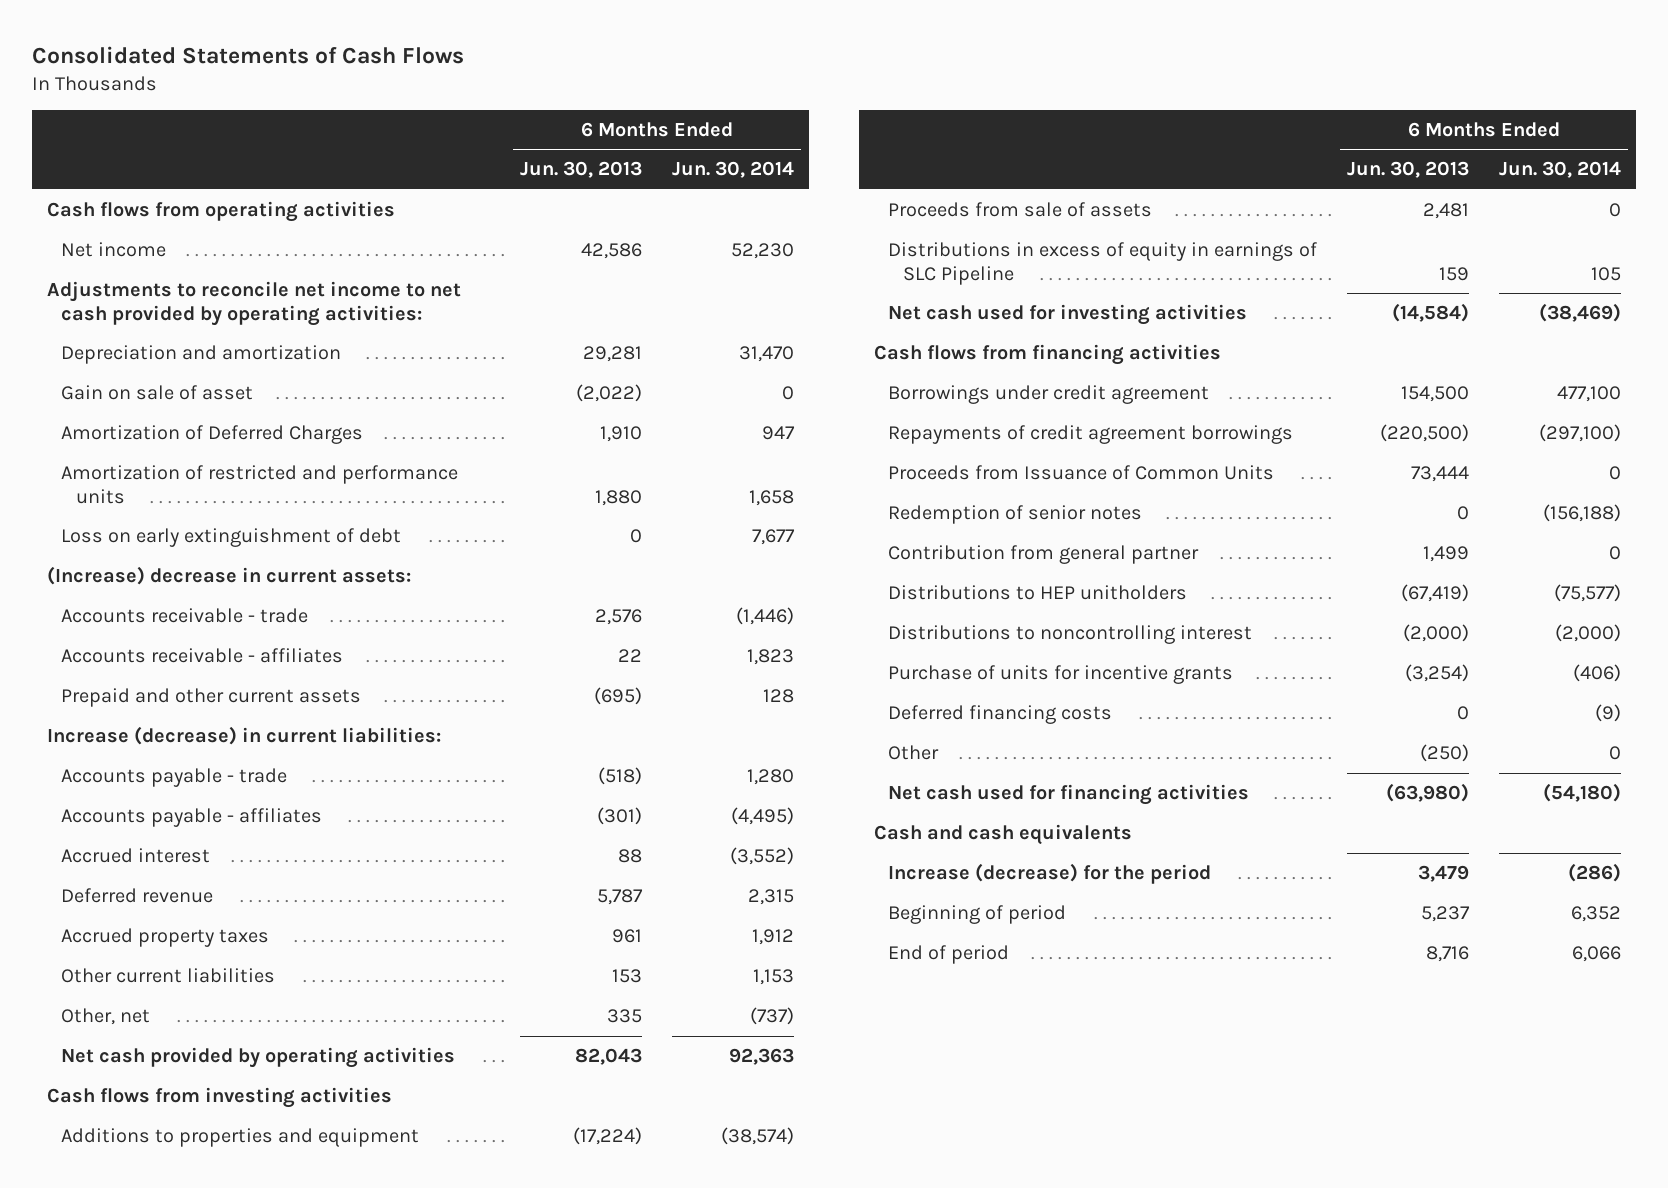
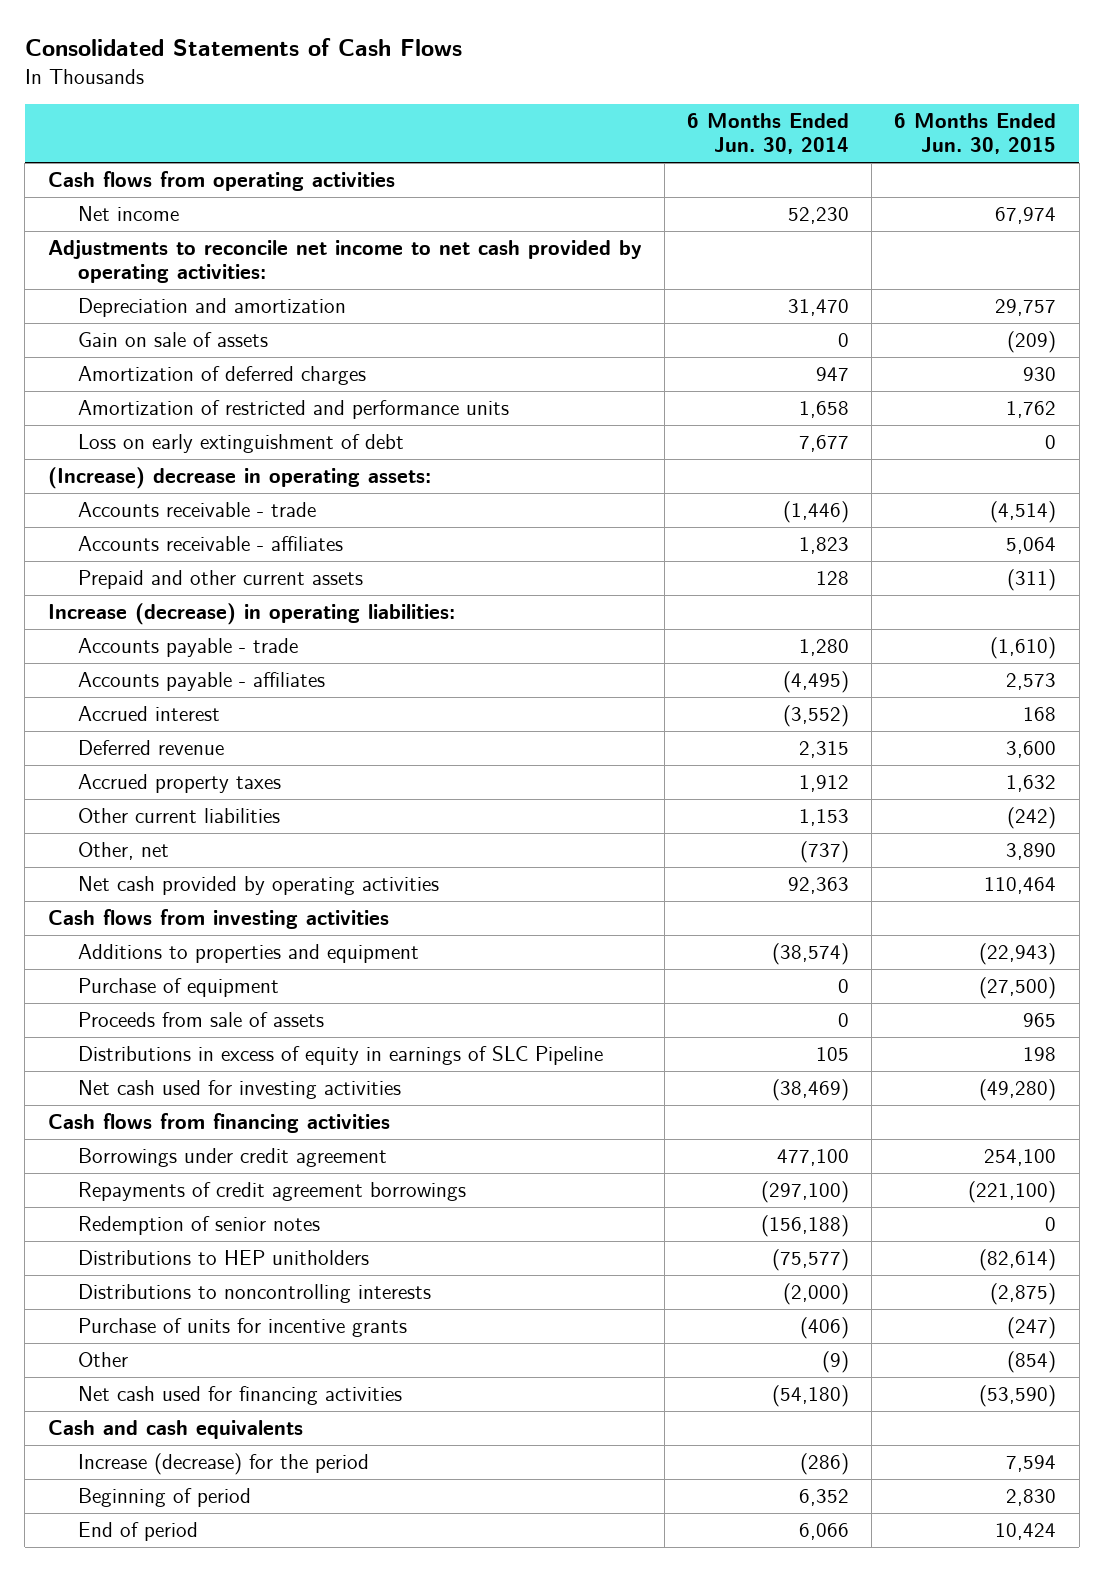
[520,161,643,179] Jun. 30, 2013 -> none
none -> [894,113,1057,155] 6 Months Ended Jun. 30, 2015
[61,385,254,401] Gain on sale of asset -> [78,331,269,347] Gain on sale of assets
[61,425,364,445] Amortization of Deferred Charges -> [78,365,367,385] Amortization of deferred charges
[46,566,411,586] (Increase) decrease in current assets: -> [47,466,431,489] (Increase) decrease in operating assets:
[46,726,441,746] Increase (decrease) in current liabilities: -> [47,602,455,625] Increase (decrease) in operating liabilities:
none -> [78,977,280,997] Purchase of equipment
[888,465,1275,481] Proceeds from Issuance of Common Units -> none
[888,545,1200,565] Contribution from general partner -> none
[888,625,1253,645] Distributions to noncontrolling interest -> [78,1283,432,1303] Distributions to noncontrolling interests
[888,705,1113,725] Deferred financing costs -> none
[1608,746,1621,761] 0 -> [822,1350,850,1373] (9)

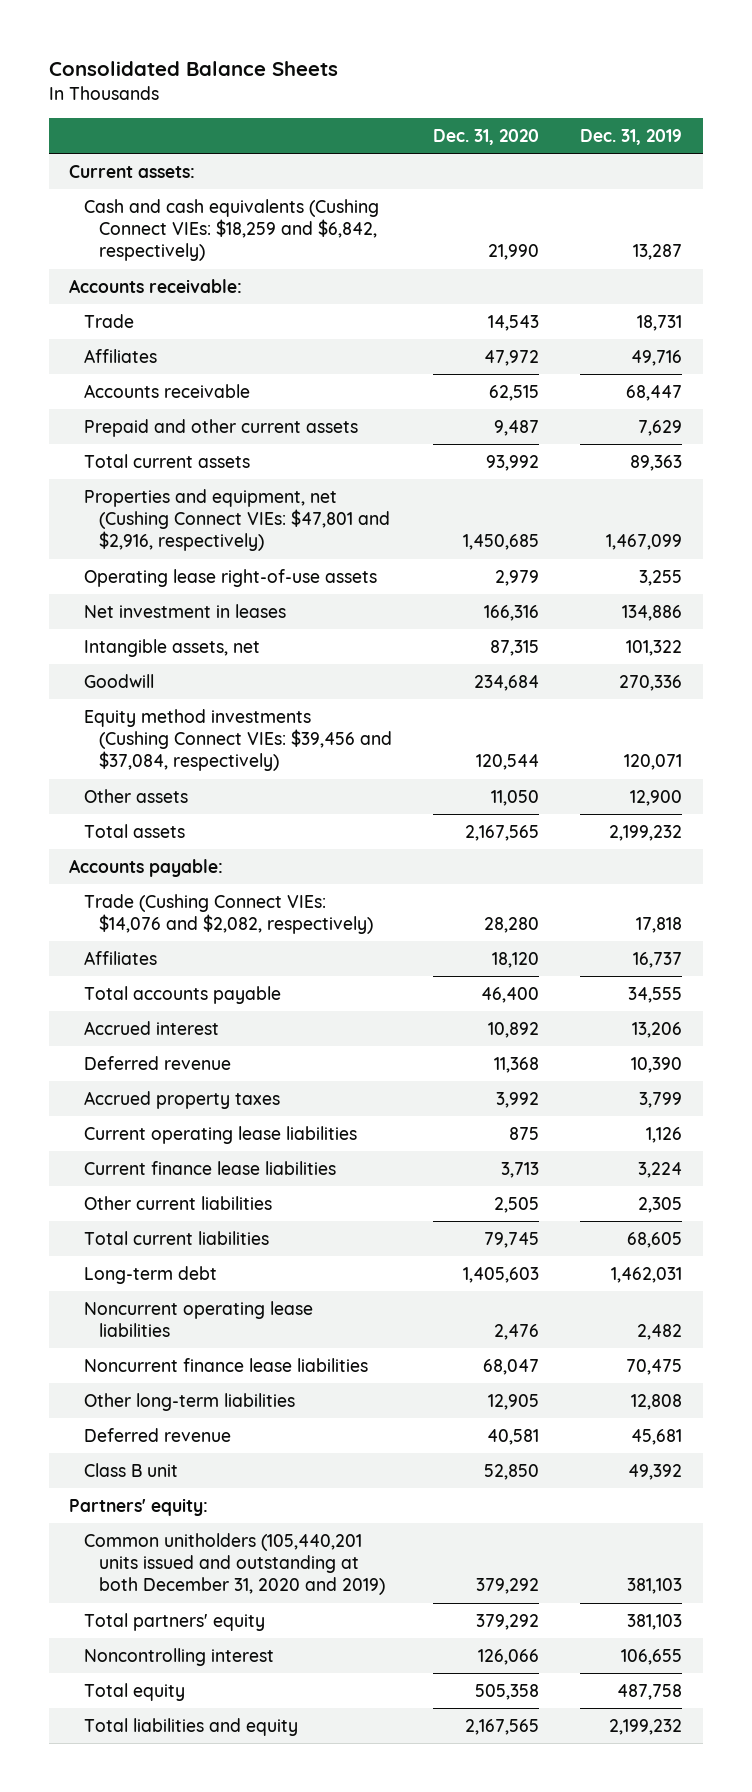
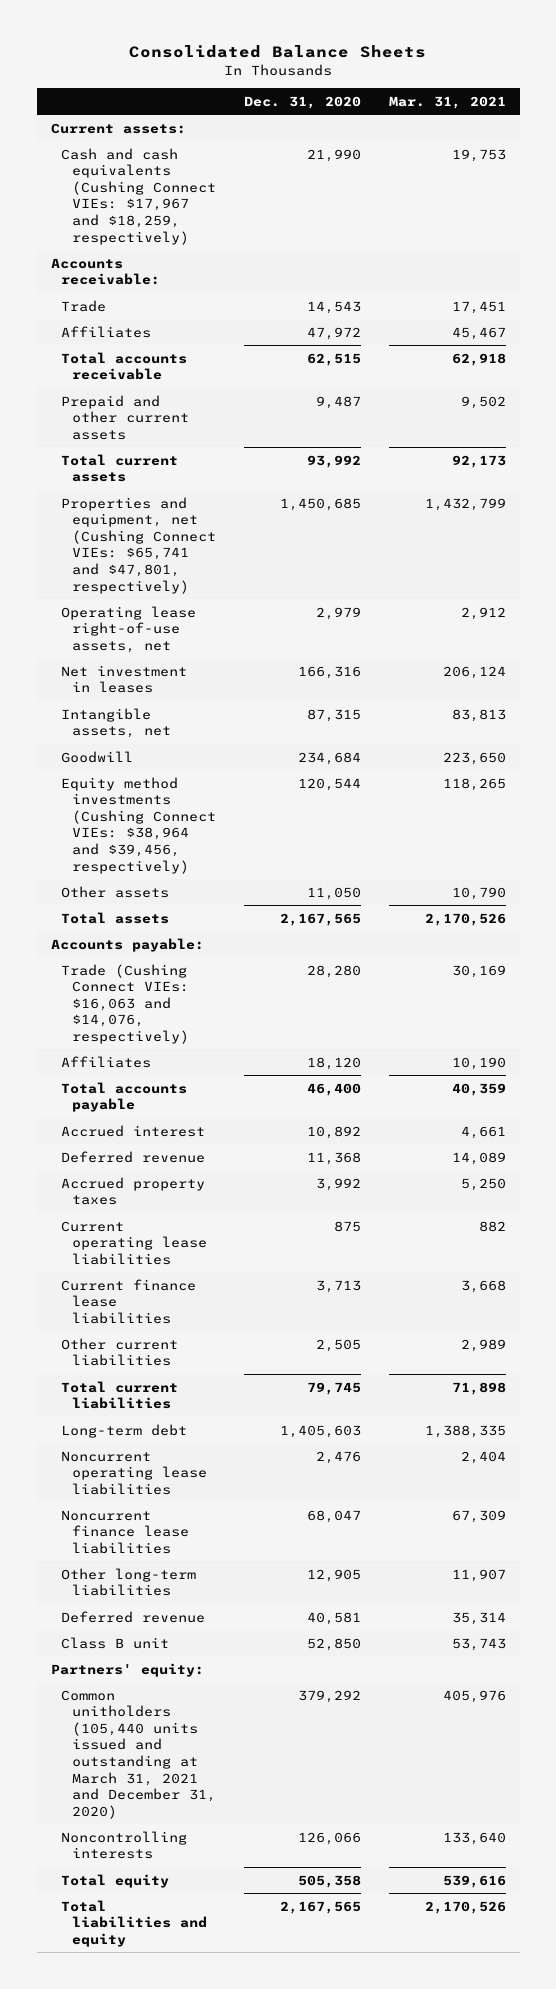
[580,128,683,145] Dec. 31, 2019 -> none
none -> [388,95,506,109] Mar. 31, 2021
[84,198,380,262] Cash and cash equivalents (Cushing Connect VIEs: $18,259 and $6,842, respectively) -> [61,147,217,245] Cash and cash equivalents (Cushing Connect VIEs: $17,967 and $18,259, respectively)
[84,383,251,398] Accounts receivable -> [61,351,188,381] Total accounts receivable
[84,488,390,552] Properties and equipment, net (Cushing Connect VIEs: $47,801 and $2,916, respectively) -> [61,496,217,594] Properties and equipment, net (Cushing Connect VIEs: $65,741 and $47,801, respectively)
[84,568,378,587] Operating lease right-of-use assets -> [61,605,197,653] Operating lease right-of-use assets, net
[84,708,392,772] Equity method investments (Cushing Connect VIEs: $39,456 and $37,084, respectively) -> [61,776,217,874] Equity method investments (Cushing Connect VIEs: $38,964 and $39,456, respectively)
[84,893,373,935] Trade (Cushing Connect VIEs: $14,076 and $2,082, respectively) -> [61,963,190,1044] Trade (Cushing Connect VIEs: $16,063 and $14,076, respectively)
[84,1612,266,1631] Total partners' equity -> none
[84,1532,385,1596] Common unitholders (105,440,201 units issued and outstanding at both December 31, 2020 and 2019) -> [61,1689,217,1819] Common unitholders (105,440 units issued and outstanding at March 31, 2021 and December 31, 2020)
[84,1647,275,1666] Noncontrolling interest -> [61,1830,188,1860] Noncontrolling interests

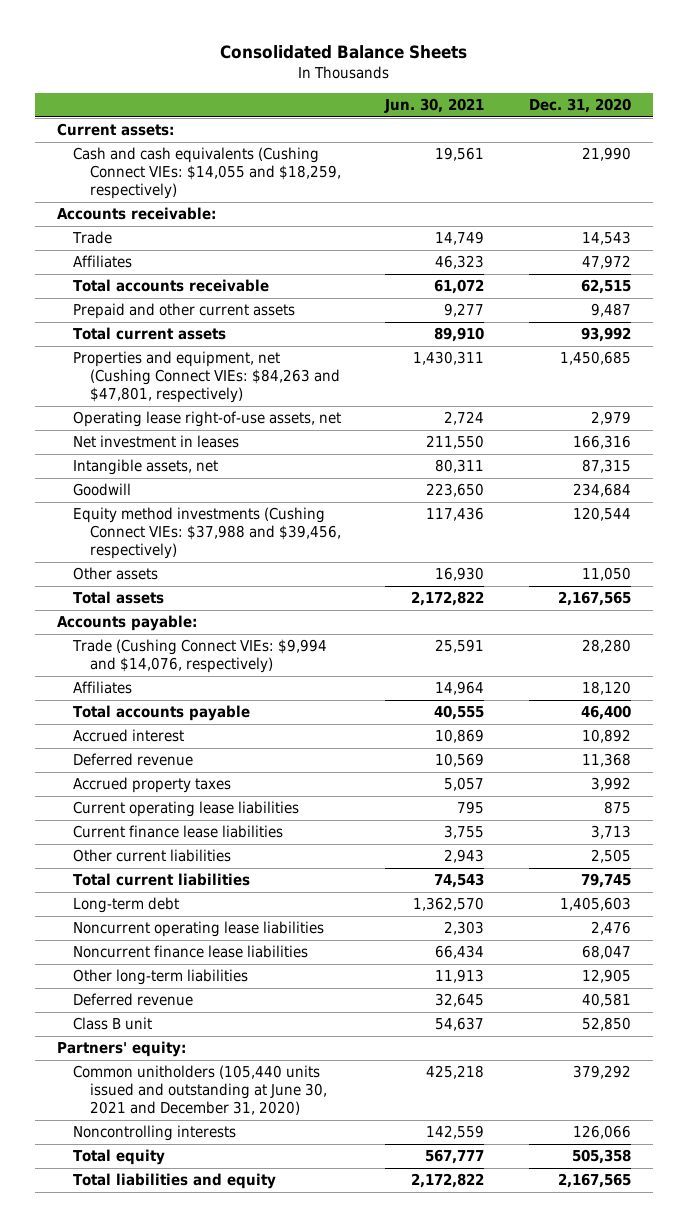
[388,95,506,109] Mar. 31, 2021 -> none
none -> [384,98,485,114] Jun. 30, 2021
[61,147,217,245] Cash and cash equivalents (Cushing Connect VIEs: $17,967 and $18,259, respectively) -> [73,147,341,200] Cash and cash equivalents (Cushing Connect VIEs: $14,055 and $18,259, respectively)
[61,496,217,594] Properties and equipment, net (Cushing Connect VIEs: $65,741 and $47,801, respectively) -> [73,351,340,404] Properties and equipment, net (Cushing Connect VIEs: $84,263 and $47,801, respectively)
[61,776,217,874] Equity method investments (Cushing Connect VIEs: $38,964 and $39,456, respectively) -> [73,507,341,560] Equity method investments (Cushing Connect VIEs: $37,988 and $39,456, respectively)
[61,963,190,1044] Trade (Cushing Connect VIEs: $16,063 and $14,076, respectively) -> [72,639,328,674] Trade (Cushing Connect VIEs: $9,994 and $14,076, respectively)
[61,1689,217,1819] Common unitholders (105,440 units issued and outstanding at March 31, 2021 and December 31, 2020) -> [73,1065,327,1116] Common unitholders (105,440 units issued and outstanding at June 30, 2021 and December 31, 2020)

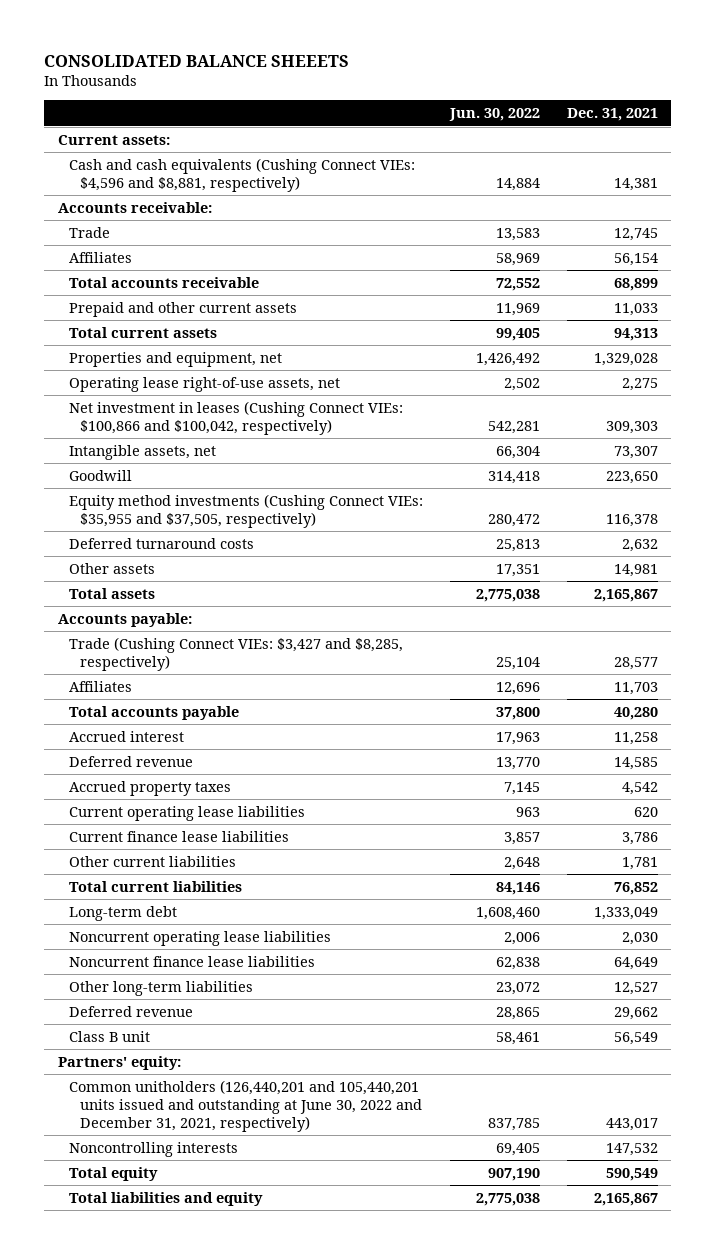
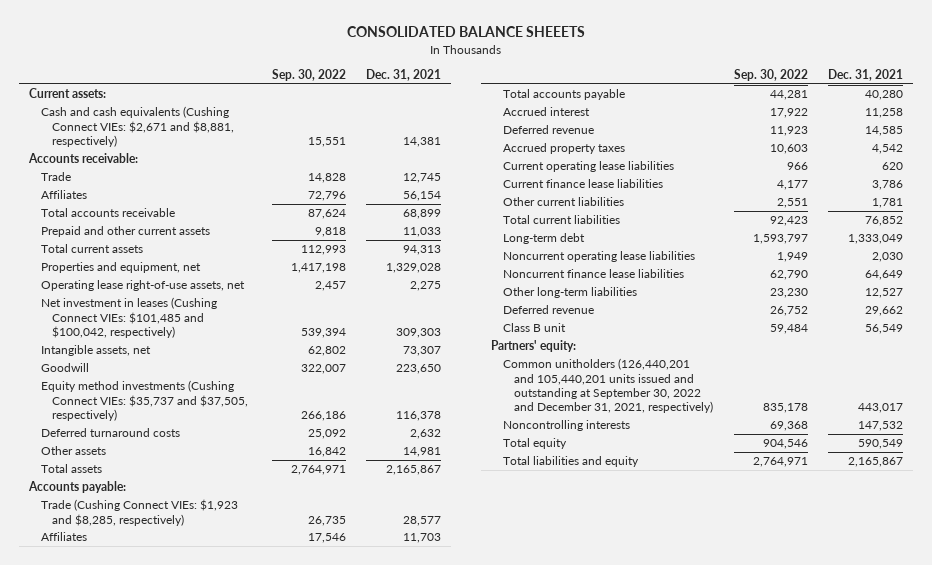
[448,108,540,122] Jun. 30, 2022 -> none
none -> [271,68,346,81] Sep. 30, 2022
[68,157,415,192] Cash and cash equivalents (Cushing Connect VIEs: $4,596 and $8,881, respectively) -> [40,106,235,147] Cash and cash equivalents (Cushing Connect VIEs: $2,671 and $8,881, respectively)
[68,400,403,435] Net investment in leases (Cushing Connect VIEs: $100,866 and $100,042, respectively) -> [40,297,217,338] Net investment in leases (Cushing Connect VIEs: $101,485 and $100,042, respectively)
[68,493,423,528] Equity method investments (Cushing Connect VIEs: $35,955 and $37,505, respectively) -> [40,380,249,421] Equity method investments (Cushing Connect VIEs: $35,737 and $37,505, respectively)
[68,636,403,671] Trade (Cushing Connect VIEs: $3,427 and $8,285, respectively) -> [40,499,238,526] Trade (Cushing Connect VIEs: $1,923 and $8,285, respectively)
[68,1079,422,1132] Common unitholders (126,440,201 and 105,440,201 units issued and outstanding at June 30, 2022 and December 31, 2021, respectively) -> [502,358,714,413] Common unitholders (126,440,201 and 105,440,201 units issued and outstanding at September 30, 2022 and December 31, 2021, respectively)

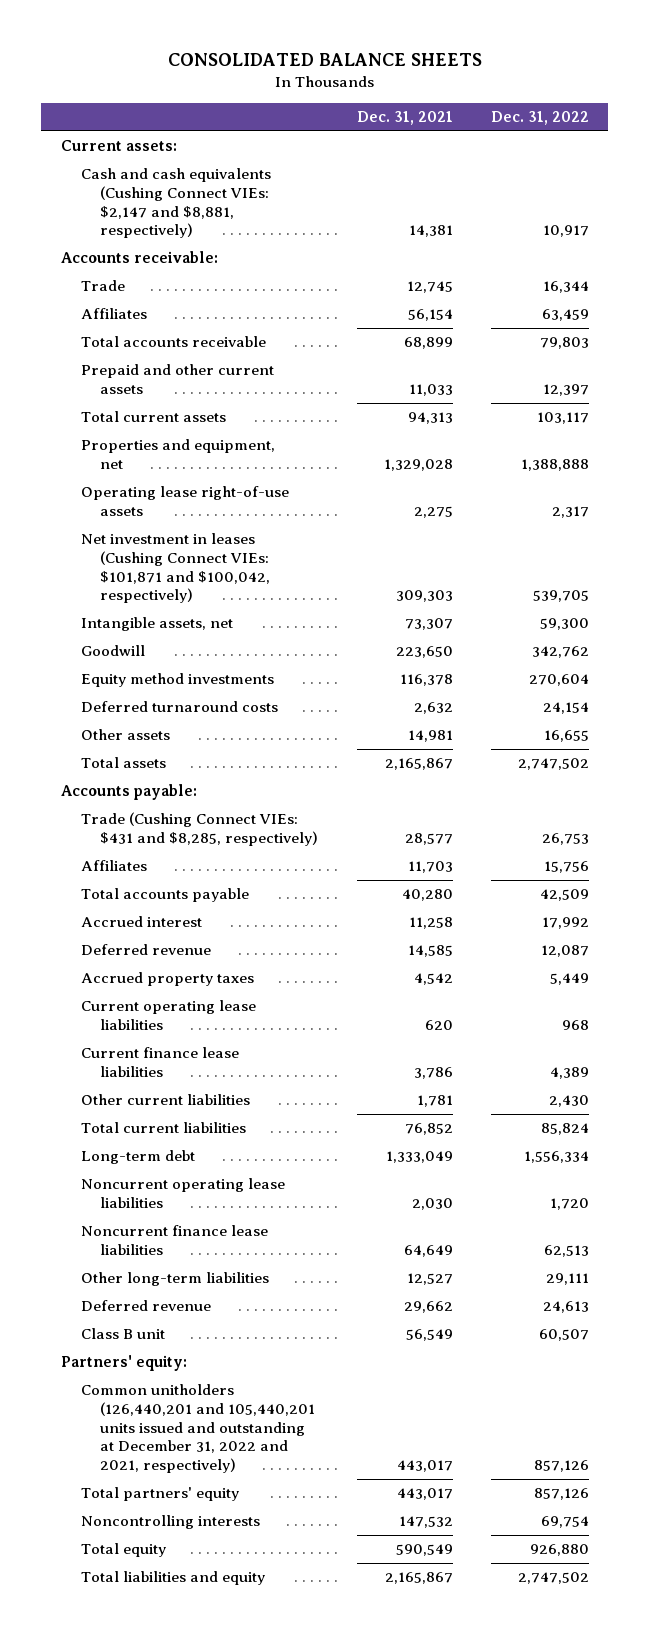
[347,26,586,38] CONSOLIDATED BALANCE SHEEETS -> [167,52,482,66] CONSOLIDATED BALANCE SHEETS
[271,68,346,81] Sep. 30, 2022 -> none
none -> [491,111,590,126] Dec. 31, 2022
[40,106,235,147] Cash and cash equivalents (Cushing Connect VIEs: $2,671 and $8,881, respectively) -> [80,168,271,239] Cash and cash equivalents (Cushing Connect VIEs: $2,147 and $8,881, respectively)
[40,280,245,292] Operating lease right-of-use assets, net -> [80,486,289,517] Operating lease right-of-use assets
[40,297,217,338] Net investment in leases (Cushing Connect VIEs: $101,485 and $100,042, respectively) -> [80,533,271,604] Net investment in leases (Cushing Connect VIEs: $101,871 and $100,042, respectively)
[40,380,249,421] Equity method investments (Cushing Connect VIEs: $35,737 and $37,505, respectively) -> [80,673,274,688] Equity method investments
[40,499,238,526] Trade (Cushing Connect VIEs: $1,923 and $8,285, respectively) -> [80,812,319,847] Trade (Cushing Connect VIEs: $431 and $8,285, respectively)
[502,358,714,413] Common unitholders (126,440,201 and 105,440,201 units issued and outstanding at September 30, 2022 and December 31, 2021, respectively) -> [80,1384,316,1474] Common unitholders (126,440,201 and 105,440,201 units issued and outstanding at December 31, 2022 and 2021, respectively)
none -> [80,1487,239,1502] Total partners' equity

